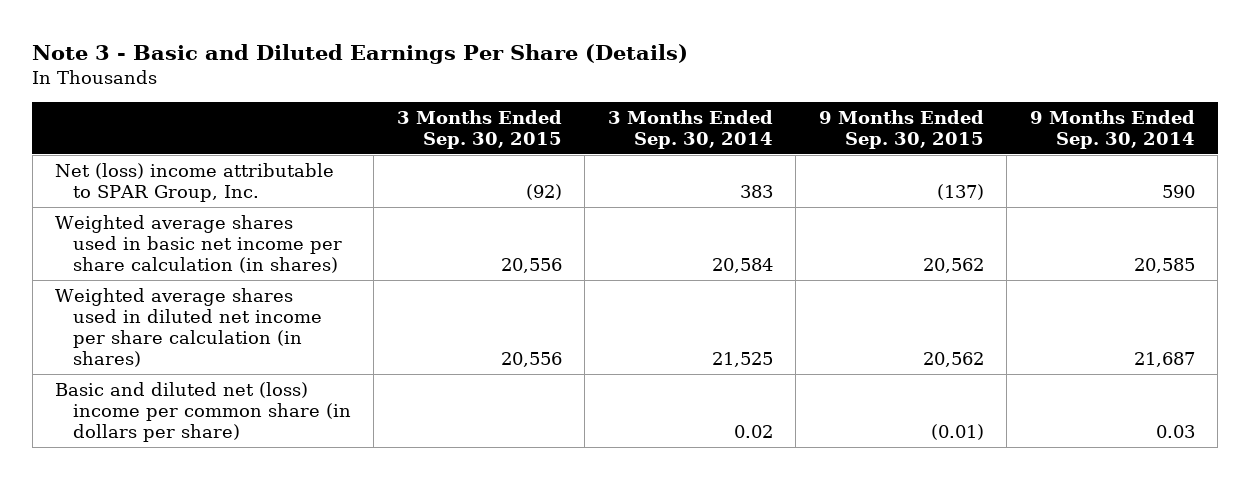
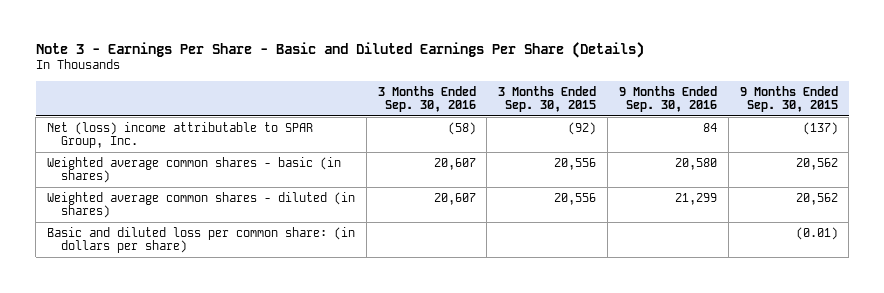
[32,44,689,65] Note 3 - Basic and Diluted Earnings Per Share (Details) -> [35,41,644,58] Note 3 - Earnings Per Share - Basic and Diluted Earnings Per Share (Details)
[607,110,773,150] 3 Months Ended Sep. 30, 2014 -> none
[1029,110,1195,150] 9 Months Ended Sep. 30, 2014 -> none
none -> [377,85,476,113] 3 Months Ended Sep. 30, 2016
none -> [618,85,717,113] 9 Months Ended Sep. 30, 2016
[55,214,342,274] Weighted average shares used in basic net income per share calculation (in shares) -> [46,156,341,184] Weighted average common shares - basic (in shares)
[55,287,322,368] Weighted average shares used in diluted net income per share calculation (in shares) -> [46,191,355,219] Weighted average common shares - diluted (in shares)
[55,381,351,443] Basic and diluted net (loss) income per common share (in dollars per share) -> [46,226,355,254] Basic and diluted loss per common share: (in dollars per share)

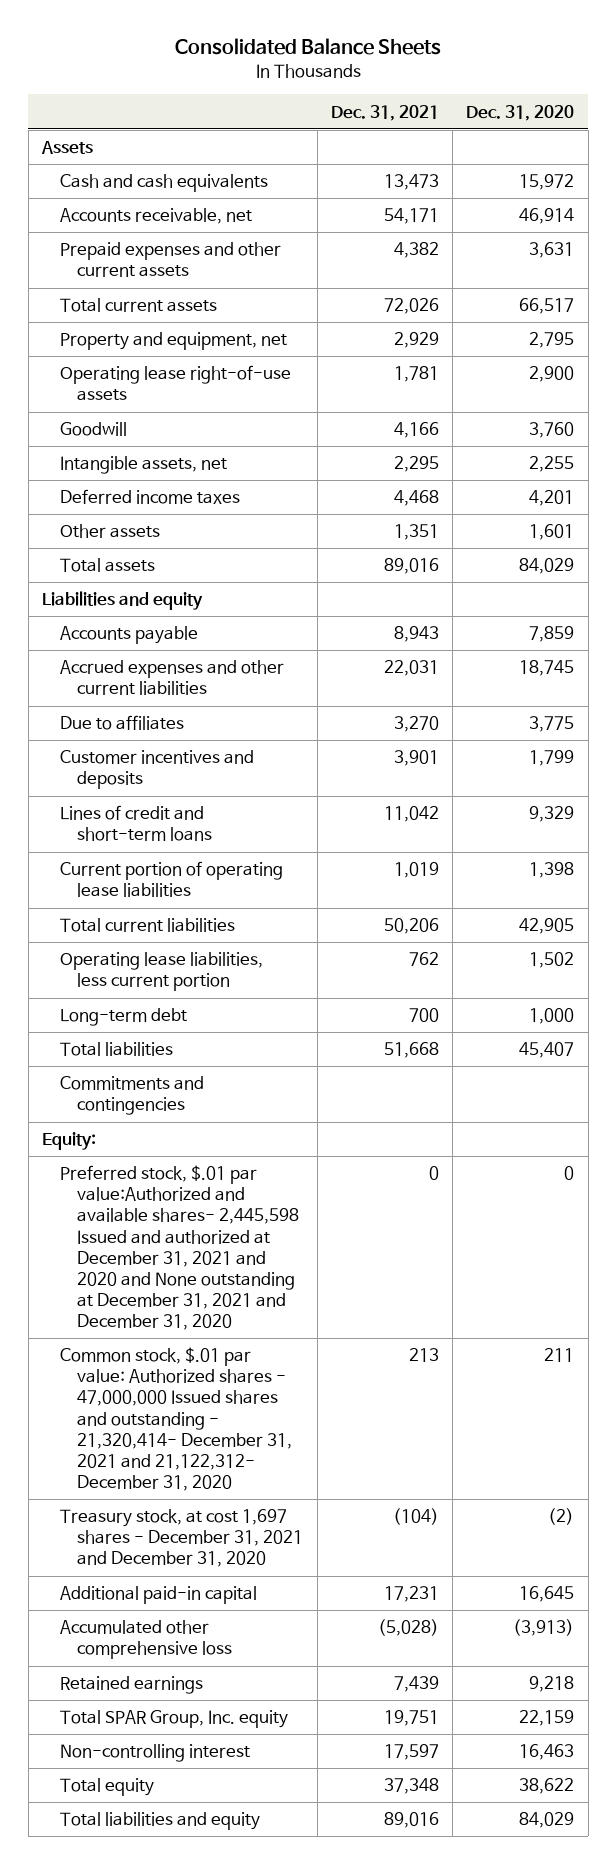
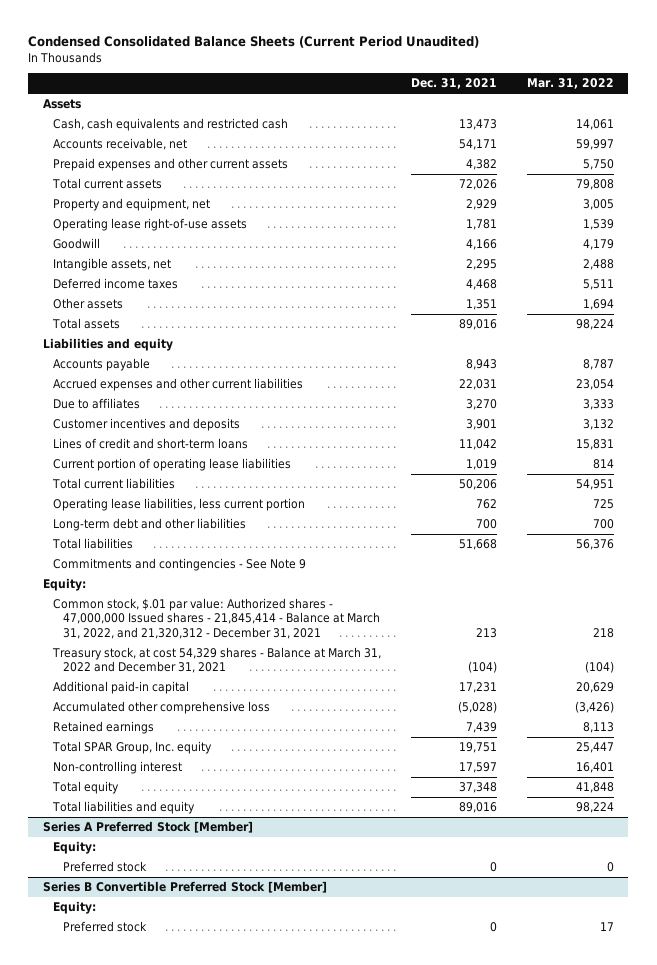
[175,38,442,56] Consolidated Balance Sheets -> [28,36,480,49] Condensed Consolidated Balance Sheets (Current Period Unaudited)
[466,104,575,121] Dec. 31, 2020 -> none
none -> [526,78,614,90] Mar. 31, 2022
[59,174,268,193] Cash and cash equivalents -> [52,118,288,132] Cash, cash equivalents and restricted cash
[59,1008,187,1027] Long-term debt -> [52,518,246,532] Long-term debt and other liabilities
[59,1076,204,1116] Commitments and contingencies -> [52,558,306,572] Commitments and contingencies - See Note 9
[59,1165,300,1330] Preferred stock, $.01 par value:Authorized and available shares- 2,445,598 Issued and authorized at December 31, 2021 and 2020 and None outstanding at December 31, 2021 and December 31, 2020 -> none
[59,1347,293,1491] Common stock, $.01 par value: Authorized shares - 47,000,000 Issued shares and outstanding - 21,320,414- December 31, 2021 and 21,122,312- December 31, 2020 -> [52,598,380,639] Common stock, $.01 par value: Authorized shares - 47,000,000 Issued shares - 21,845,414 - Balance at March 31, 2022, and 21,320,312 - December 31, 2021
[59,1509,304,1568] Treasury stock, at cost 1,697 shares - December 31, 2021 and December 31, 2020 -> [51,647,381,674] Treasury stock, at cost 54,329 shares - Balance at March 31, 2022 and December 31, 2021
none -> [43,821,254,834] Series A Preferred Stock [Member]
none -> [52,841,96,855] Equity:
none -> [62,861,147,873] Preferred stock
none -> [43,881,328,894] Series B Convertible Preferred Stock [Member]
none -> [52,901,96,915] Equity:
none -> [62,921,147,933] Preferred stock

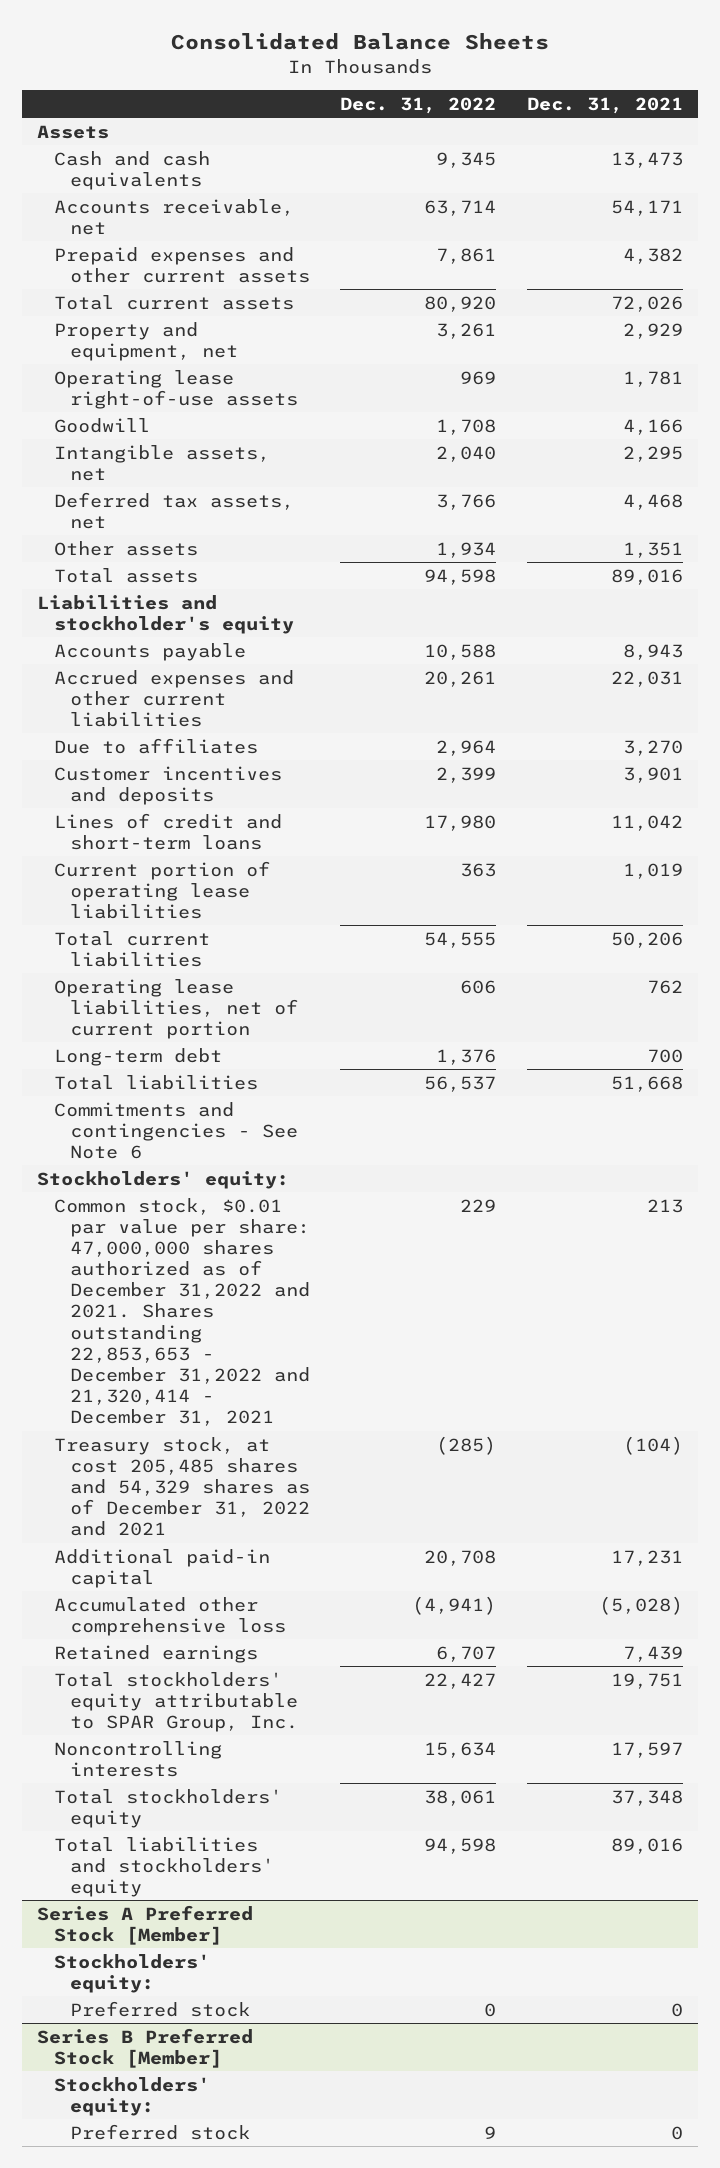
[28,36,480,49] Condensed Consolidated Balance Sheets (Current Period Unaudited) -> [170,32,549,50] Consolidated Balance Sheets
[526,78,614,90] Mar. 31, 2022 -> none
none -> [340,96,497,114] Dec. 31, 2022
[52,118,288,132] Cash, cash equivalents and restricted cash -> [53,150,210,190] Cash and cash equivalents
[52,278,178,290] Deferred income taxes -> [53,491,294,529] Deferred tax assets, net
[43,338,174,352] Liabilities and equity -> [36,594,294,634] Liabilities and stockholder's equity
[52,498,305,512] Operating lease liabilities, less current portion -> [53,978,299,1039] Operating lease liabilities, net of current portion
[52,518,246,532] Long-term debt and other liabilities -> [53,1047,222,1066] Long-term debt
[52,558,306,572] Commitments and contingencies - See Note 9 -> [53,1101,299,1159] Commitments and contingencies - See Note 6
[43,578,87,592] Equity: -> [36,1170,289,1189] Stockholders' equity:
[52,598,380,639] Common stock, $.01 par value: Authorized shares - 47,000,000 Issued shares - 21,845,414 - Balance at March 31, 2022, and 21,320,312 - December 31, 2021 -> [53,1197,311,1427] Common stock, $0.01 par value per share: 47,000,000 shares authorized as of December 31,2022 and 2021. Shares outstanding 22,853,653 - December 31,2022 and 21,320,414 - December 31, 2021
[51,647,381,674] Treasury stock, at cost 54,329 shares - Balance at March 31, 2022 and December 31, 2021 -> [53,1436,311,1537] Treasury stock, at cost 205,485 shares and 54,329 shares as of December 31, 2022 and 2021
[51,741,212,755] Total SPAR Group, Inc. equity -> [53,1671,299,1732] Total stockholders' equity attributable to SPAR Group, Inc.
[52,761,182,775] Non-controlling interest -> [53,1740,222,1777] Noncontrolling interests
[51,781,119,795] Total equity -> [53,1788,282,1828] Total stockholders' equity
[51,801,195,815] Total liabilities and equity -> [53,1836,275,1897] Total liabilities and stockholders' equity
[52,841,96,855] Equity: -> [53,1953,210,1993] Stockholders' equity:
[43,881,328,894] Series B Convertible Preferred Stock [Member] -> [36,2027,253,2068] Series B Preferred Stock [Member]
[52,901,96,915] Equity: -> [53,2076,210,2116] Stockholders' equity:

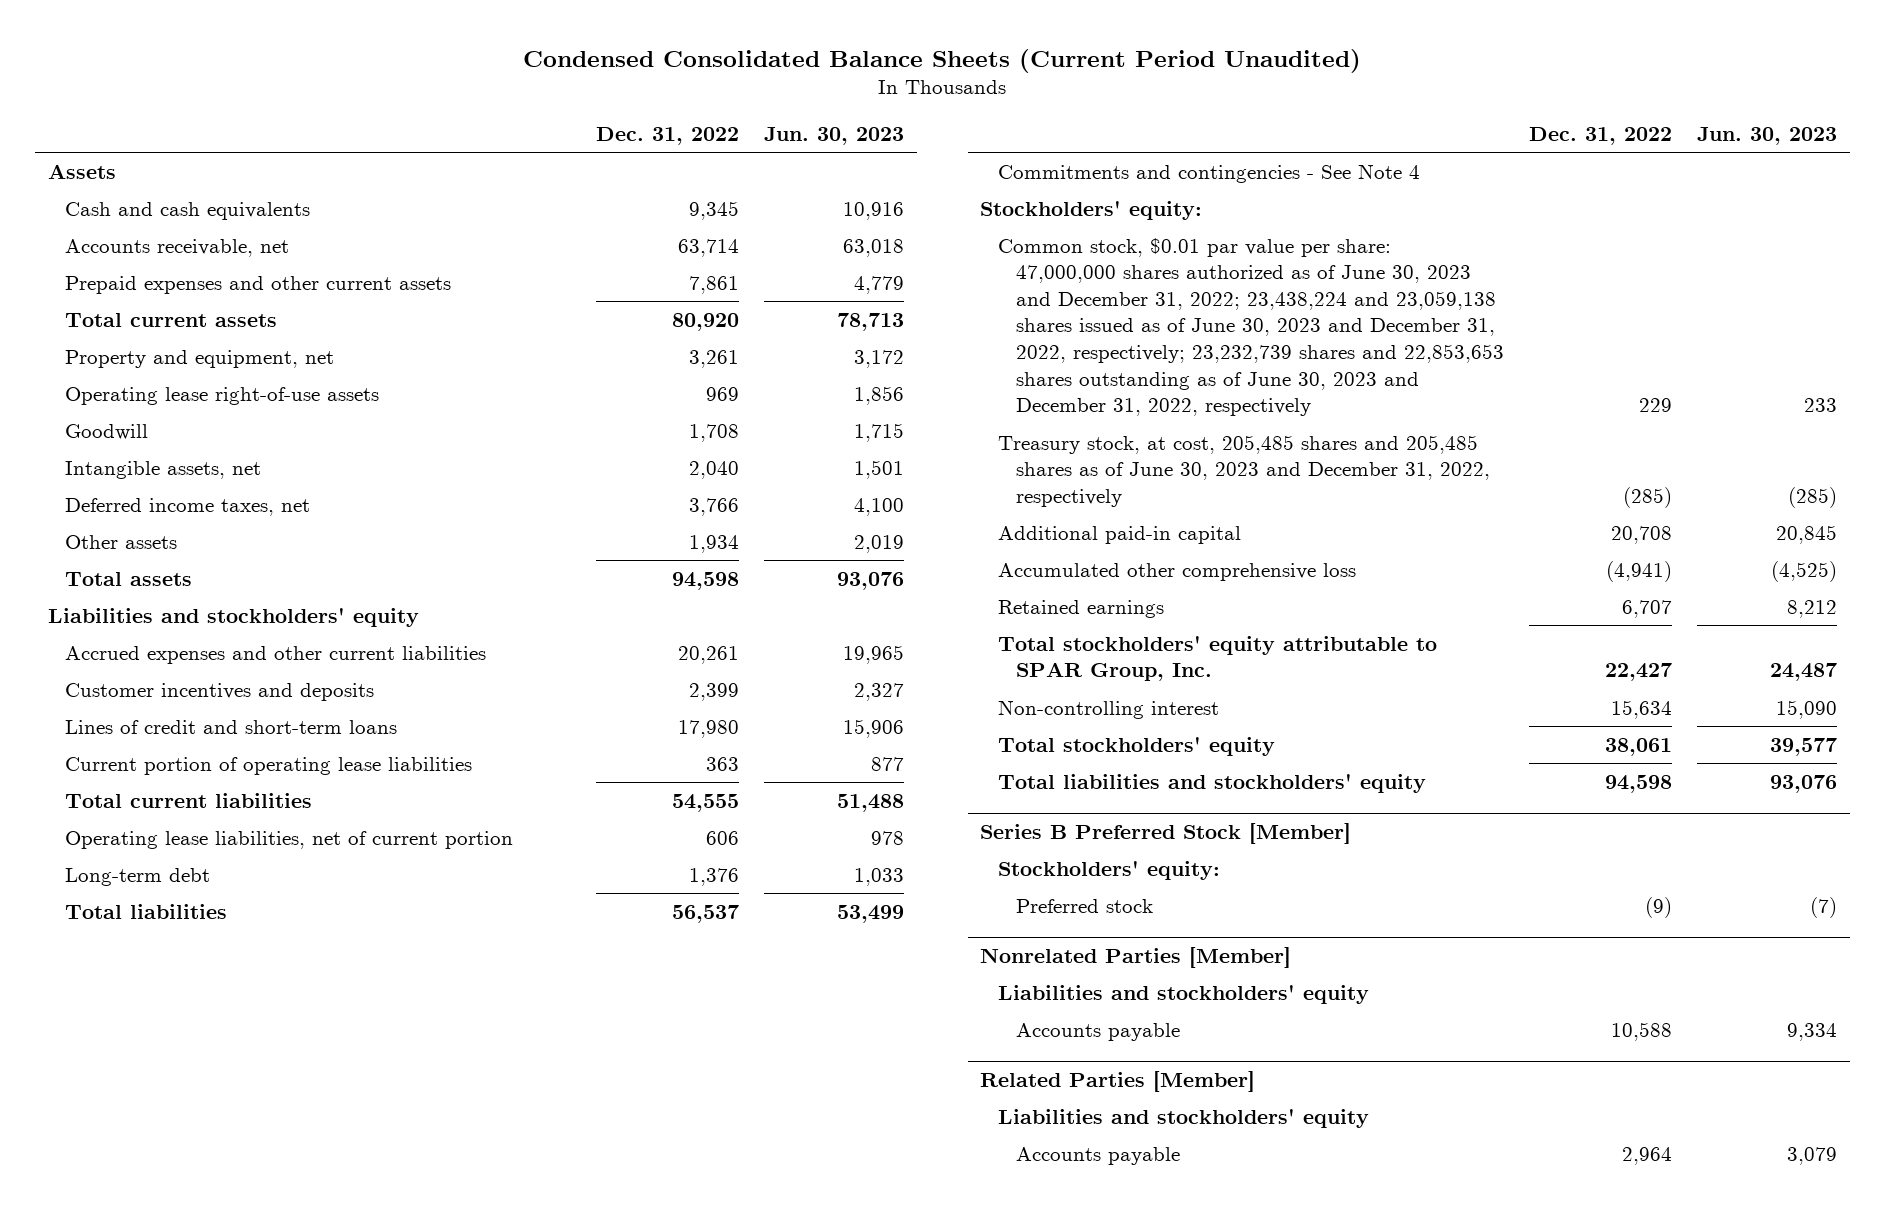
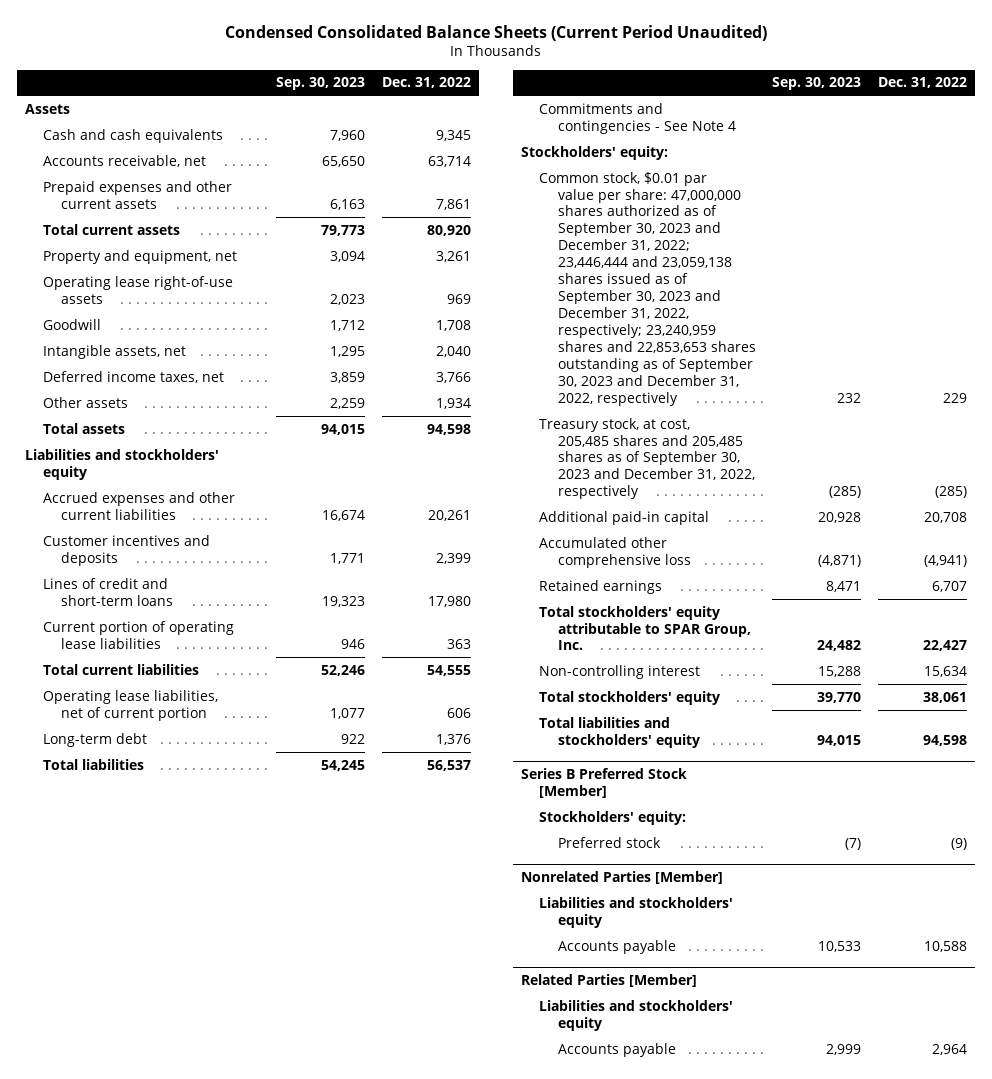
[764,126,905,145] Jun. 30, 2023 -> none
none -> [276,77,366,91] Sep. 30, 2023
[998,237,1504,417] Common stock, $0.01 par value per share: 47,000,000 shares authorized as of June 30, 2023 and December 31, 2022; 23,438,224 and 23,059,138 shares issued as of June 30, 2023 and December 31, 2022, respectively; 23,232,739 shares and 22,853,653 shares outstanding as of June 30, 2023 and December 31, 2022, respectively -> [539,171,756,406] Common stock, $0.01 par value per share: 47,000,000 shares authorized as of September 30, 2023 and December 31, 2022; 23,446,444 and 23,059,138 shares issued as of September 30, 2023 and December 31, 2022, respectively; 23,240,959 shares and 22,853,653 shares outstanding as of September 30, 2023 and December 31, 2022, respectively
[998,434,1490,507] Treasury stock, at cost, 205,485 shares and 205,485 shares as of June 30, 2023 and December 31, 2022, respectively -> [539,417,755,500] Treasury stock, at cost, 205,485 shares and 205,485 shares as of September 30, 2023 and December 31, 2022, respectively

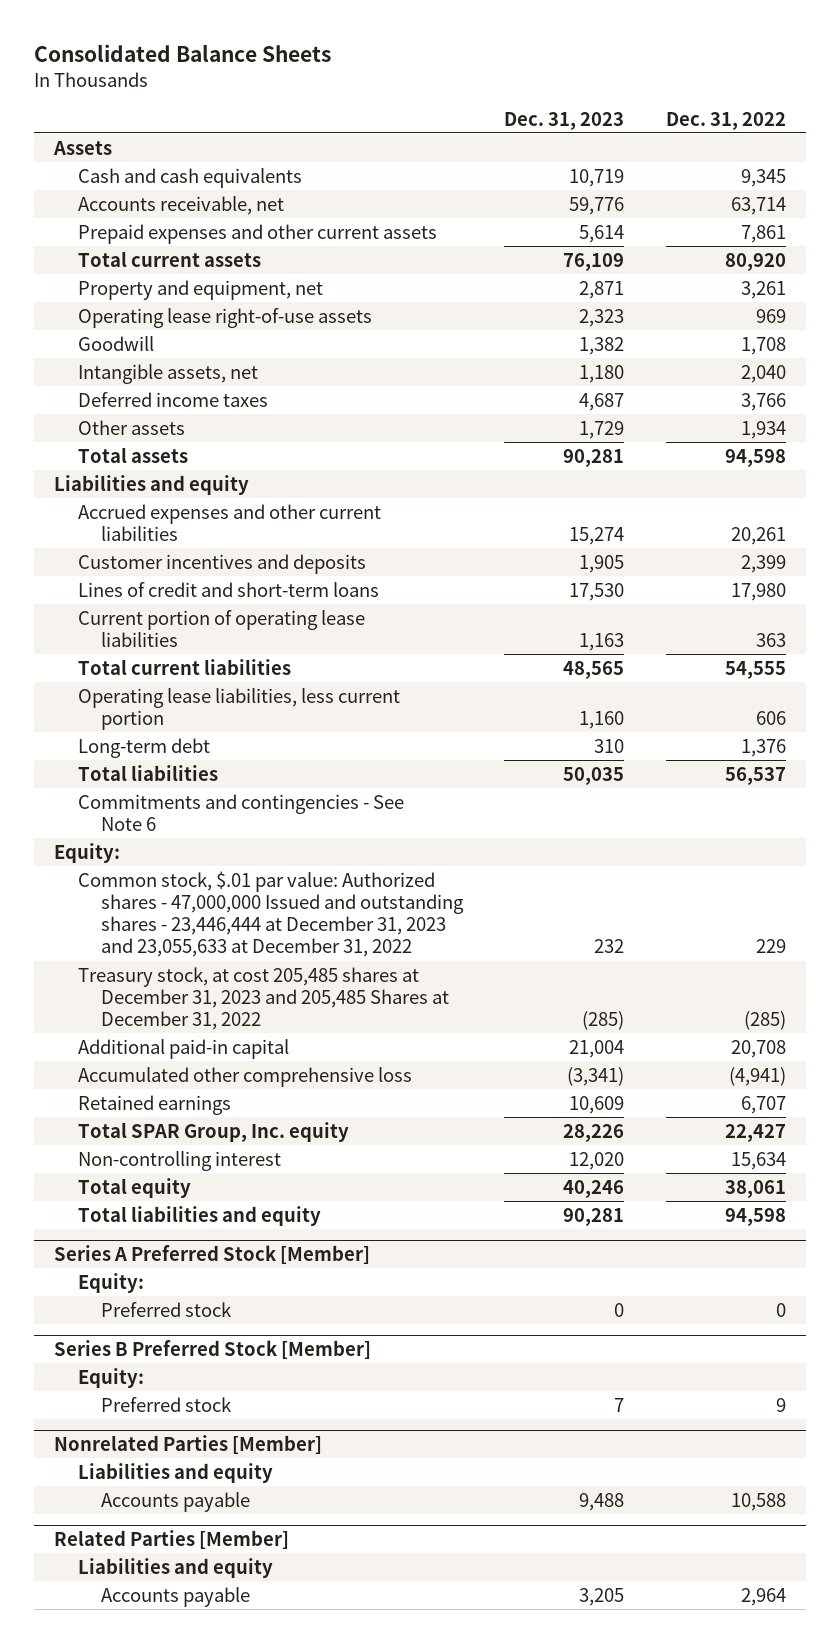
[225,24,768,41] Condensed Consolidated Balance Sheets (Current Period Unaudited) -> [33,43,331,62] Consolidated Balance Sheets
[276,77,366,91] Sep. 30, 2023 -> none
none -> [504,111,625,130] Dec. 31, 2023
[43,370,225,383] Deferred income taxes, net -> [77,391,268,407] Deferred income taxes
[25,448,220,480] Liabilities and stockholders' equity -> [54,474,250,495] Liabilities and equity
[43,689,219,721] Operating lease liabilities, net of current portion -> [77,687,400,730] Operating lease liabilities, less current portion
[539,102,736,134] Commitments and contingencies - See Note 4 -> [77,793,404,831] Commitments and contingencies - See Note 6
[521,145,669,160] Stockholders' equity: -> [54,842,121,863] Equity:
[539,171,756,406] Common stock, $0.01 par value per share: 47,000,000 shares authorized as of September 30, 2023 and December 31, 2022; 23,446,444 and 23,059,138 shares issued as of September 30, 2023 and December 31, 2022, respectively; 23,240,959 shares and 22,853,653 shares outstanding as of September 30, 2023 and December 31, 2022, respectively -> [77,870,465,958] Common stock, $.01 par value: Authorized shares - 47,000,000 Issued and outstanding shares - 23,446,444 at December 31, 2023 and 23,055,633 at December 31, 2022
[539,417,755,500] Treasury stock, at cost, 205,485 shares and 205,485 shares as of September 30, 2023 and December 31, 2022, respectively -> [77,966,450,1031] Treasury stock, at cost 205,485 shares at December 31, 2023 and 205,485 Shares at December 31, 2022
[539,605,751,651] Total stockholders' equity attributable to SPAR Group, Inc. -> [77,1121,349,1142] Total SPAR Group, Inc. equity
[539,690,721,705] Total stockholders' equity -> [77,1177,191,1198] Total equity
[539,716,700,748] Total liabilities and stockholders' equity -> [77,1205,321,1226] Total liabilities and equity
none -> [54,1244,371,1264] Series A Preferred Stock [Member]
none -> [77,1272,144,1293] Equity:
none -> [101,1301,233,1317] Preferred stock
[539,810,687,825] Stockholders' equity: -> [77,1367,144,1388] Equity:
[950,837,967,850] (9) -> [775,1397,786,1412] 9
[539,896,734,928] Liabilities and stockholders' equity -> [77,1462,273,1483] Liabilities and equity
[539,999,734,1031] Liabilities and stockholders' equity -> [77,1557,273,1578] Liabilities and equity

